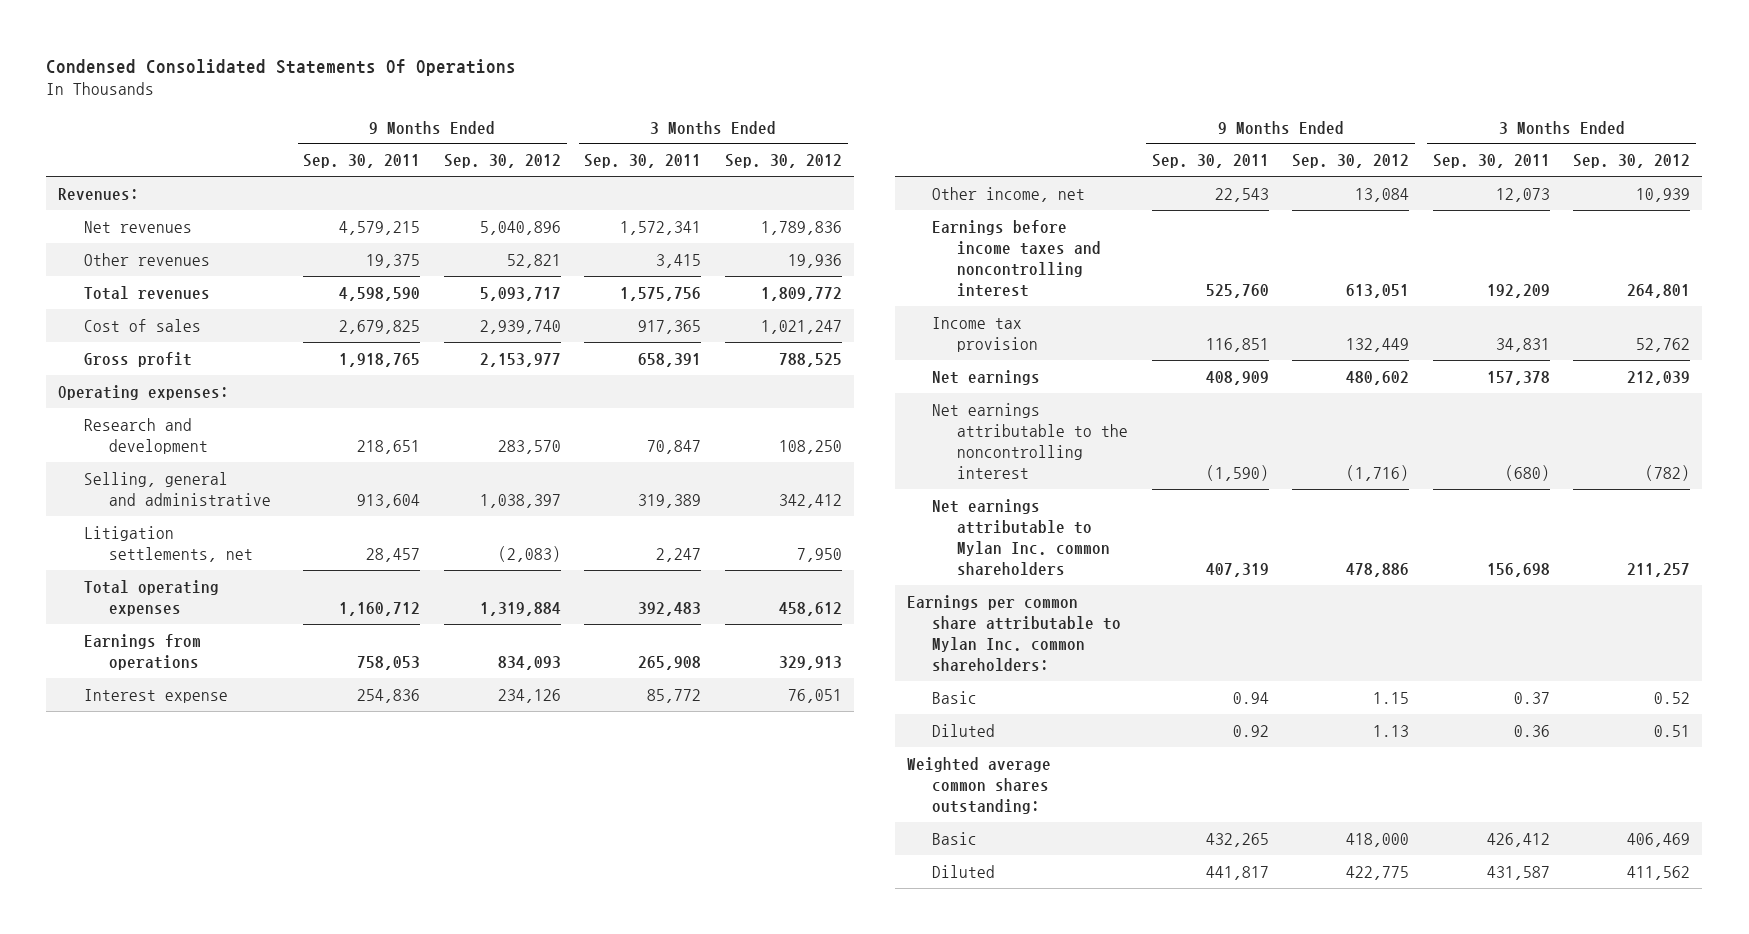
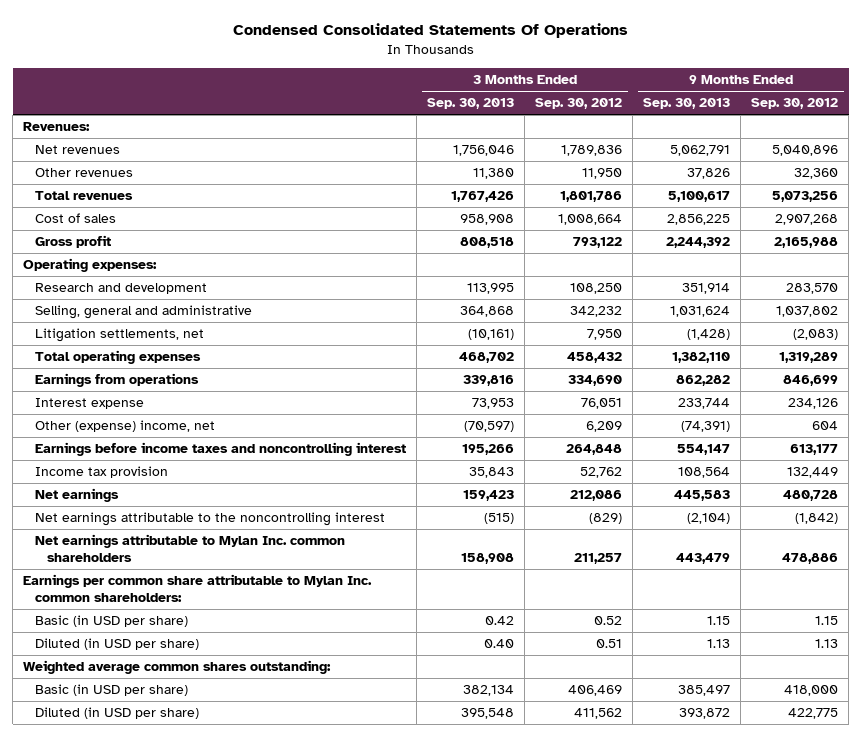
[303,154,421,169] Sep. 30, 2011 -> none
[584,154,702,169] Sep. 30, 2011 -> none
none -> [427,98,515,110] Sep. 30, 2013
none -> [643,98,731,110] Sep. 30, 2013
[506,253,561,268] 52,821 -> [794,168,839,180] 32,360
[787,253,842,268] 19,936 -> [582,168,623,180] 11,950
[479,286,561,301] 5,093,717 -> [772,191,839,203] 5,073,256
[760,286,842,301] 1,809,772 -> [560,191,623,203] 1,801,786
[479,319,561,334] 2,939,740 -> [775,214,839,226] 2,907,268
[760,319,842,334] 1,021,247 -> [558,214,623,226] 1,008,664
[479,352,561,367] 2,153,977 -> [774,237,839,249] 2,165,988
[778,352,842,367] 788,525 -> [573,237,623,249] 793,122
[479,493,561,508] 1,038,397 -> [776,306,839,318] 1,037,802
[778,493,842,508] 342,412 -> [570,306,623,318] 342,232
[479,601,561,616] 1,319,884 -> [779,352,839,364] 1,319,289
[778,601,842,616] 458,612 -> [567,352,623,364] 458,432
[497,655,561,670] 834,093 -> [783,375,839,387] 846,699
[778,655,842,670] 329,913 -> [568,375,623,387] 334,690
[932,186,1086,202] Other income, net -> [35,420,216,433] Other (expense) income, net
[1355,187,1410,202] 13,084 -> [812,421,839,431] 604
[1636,187,1691,202] 10,939 -> [586,421,623,433] 6,209
[1346,283,1410,298] 613,051 -> [790,444,839,456] 613,177
[1627,283,1691,298] 264,801 -> [566,444,623,456] 264,848
[1346,370,1410,385] 480,602 -> [783,490,839,502] 480,728
[1627,370,1691,385] 212,039 -> [570,490,623,502] 212,086
[1346,464,1410,481] (1,716) -> [795,513,839,525] (1,842)
[1645,464,1691,481] (782) -> [589,513,623,525] (829)
[932,690,978,704] Basic -> [35,615,189,628] Basic (in USD per share)
[932,723,996,737] Diluted -> [35,638,200,651] Diluted (in USD per share)
[932,831,978,845] Basic -> [35,684,189,697] Basic (in USD per share)
[932,864,996,878] Diluted -> [35,707,200,720] Diluted (in USD per share)

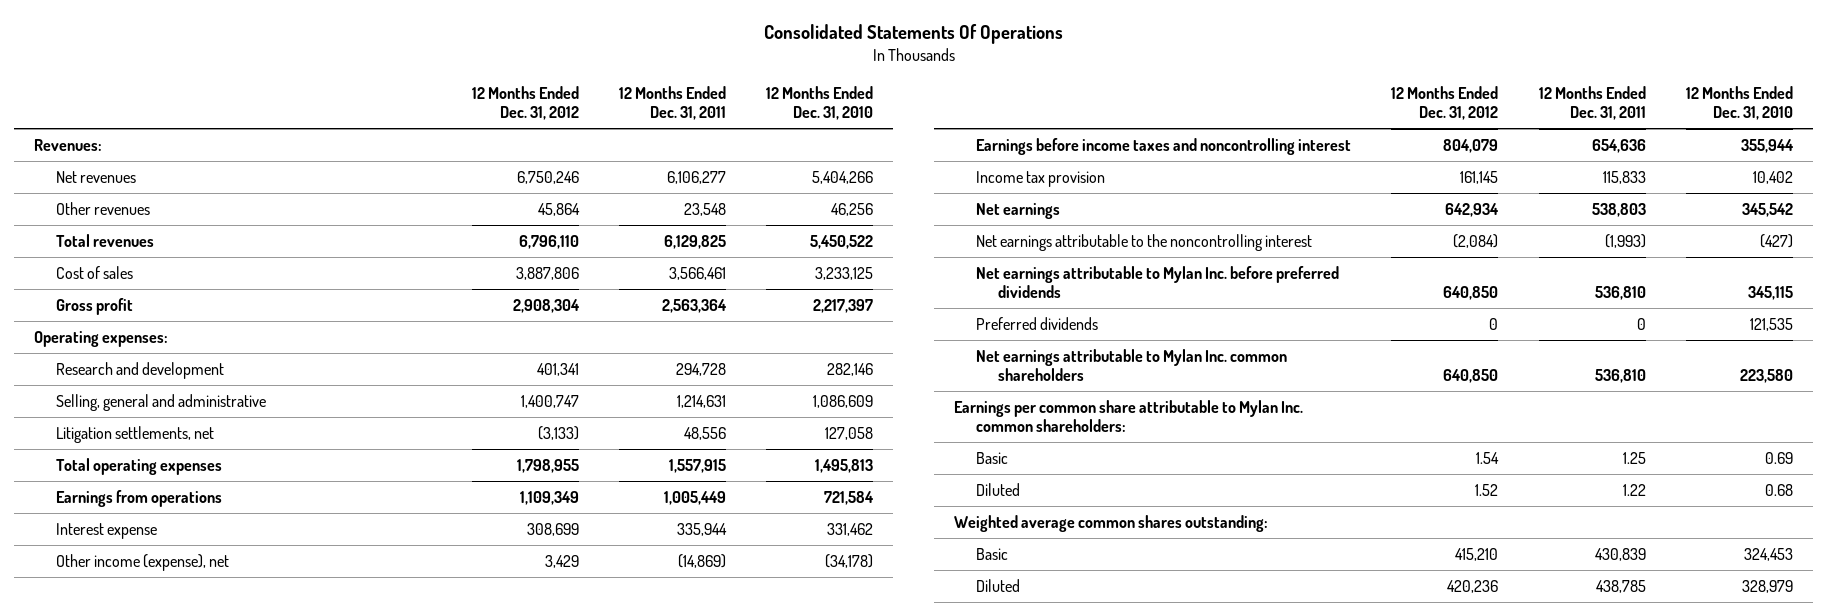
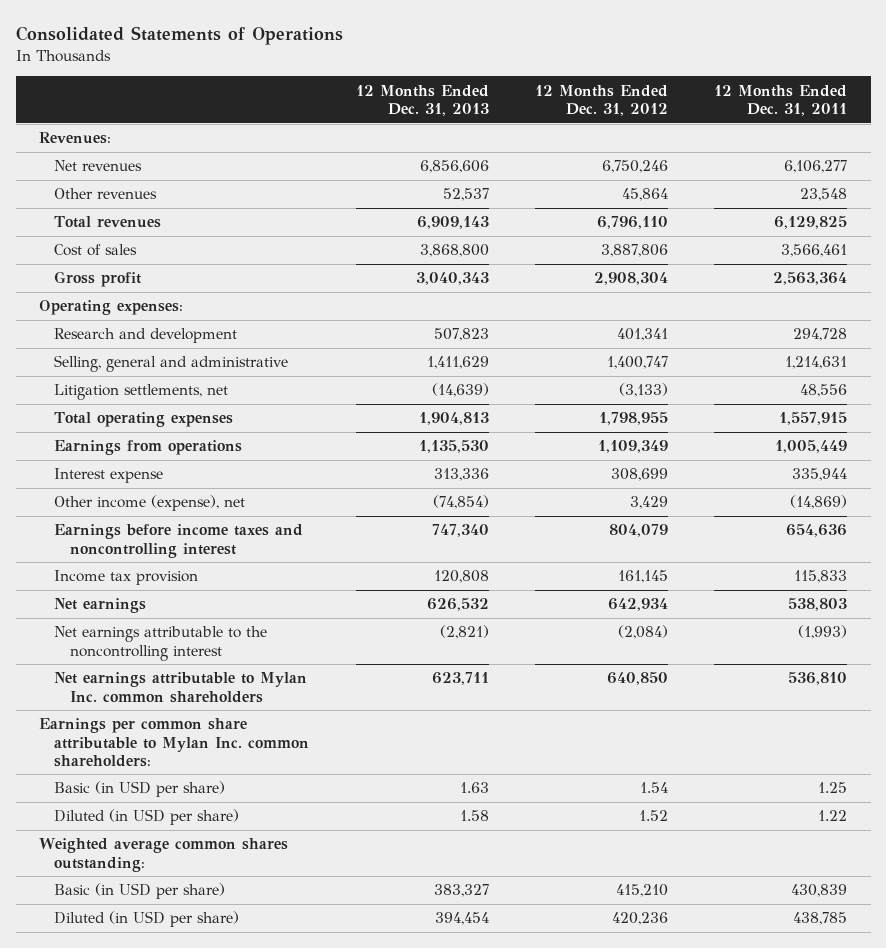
[763,24,1063,45] Consolidated Statements Of Operations -> [15,25,343,45] Consolidated Statements of Operations
[766,86,874,121] 12 Months Ended Dec. 31, 2010 -> none
none -> [355,84,489,116] 12 Months Ended Dec. 31, 2013
[976,265,1340,299] Net earnings attributable to Mylan Inc. before preferred dividends -> none
[976,316,1099,330] Preferred dividends -> none
[976,451,1009,464] Basic -> [54,781,226,798] Basic (in USD per share)
[976,482,1021,496] Diluted -> [54,809,240,826] Diluted (in USD per share)
[976,547,1009,560] Basic -> [54,883,226,900] Basic (in USD per share)
[976,578,1021,592] Diluted -> [54,911,240,928] Diluted (in USD per share)

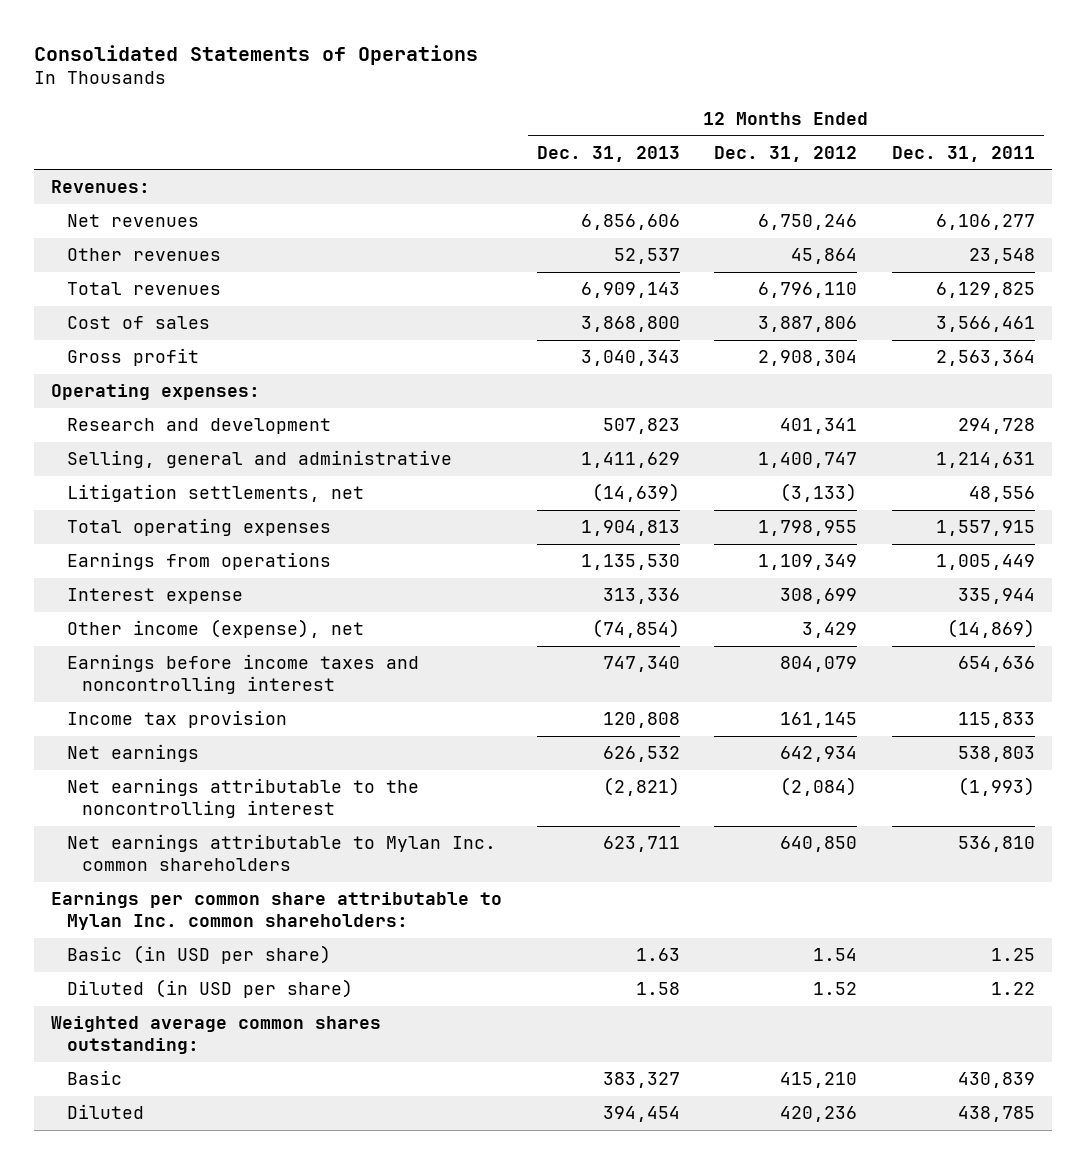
[54,883,226,900] Basic (in USD per share) -> [66,1070,122,1086] Basic
[54,911,240,928] Diluted (in USD per share) -> [66,1104,144,1120] Diluted

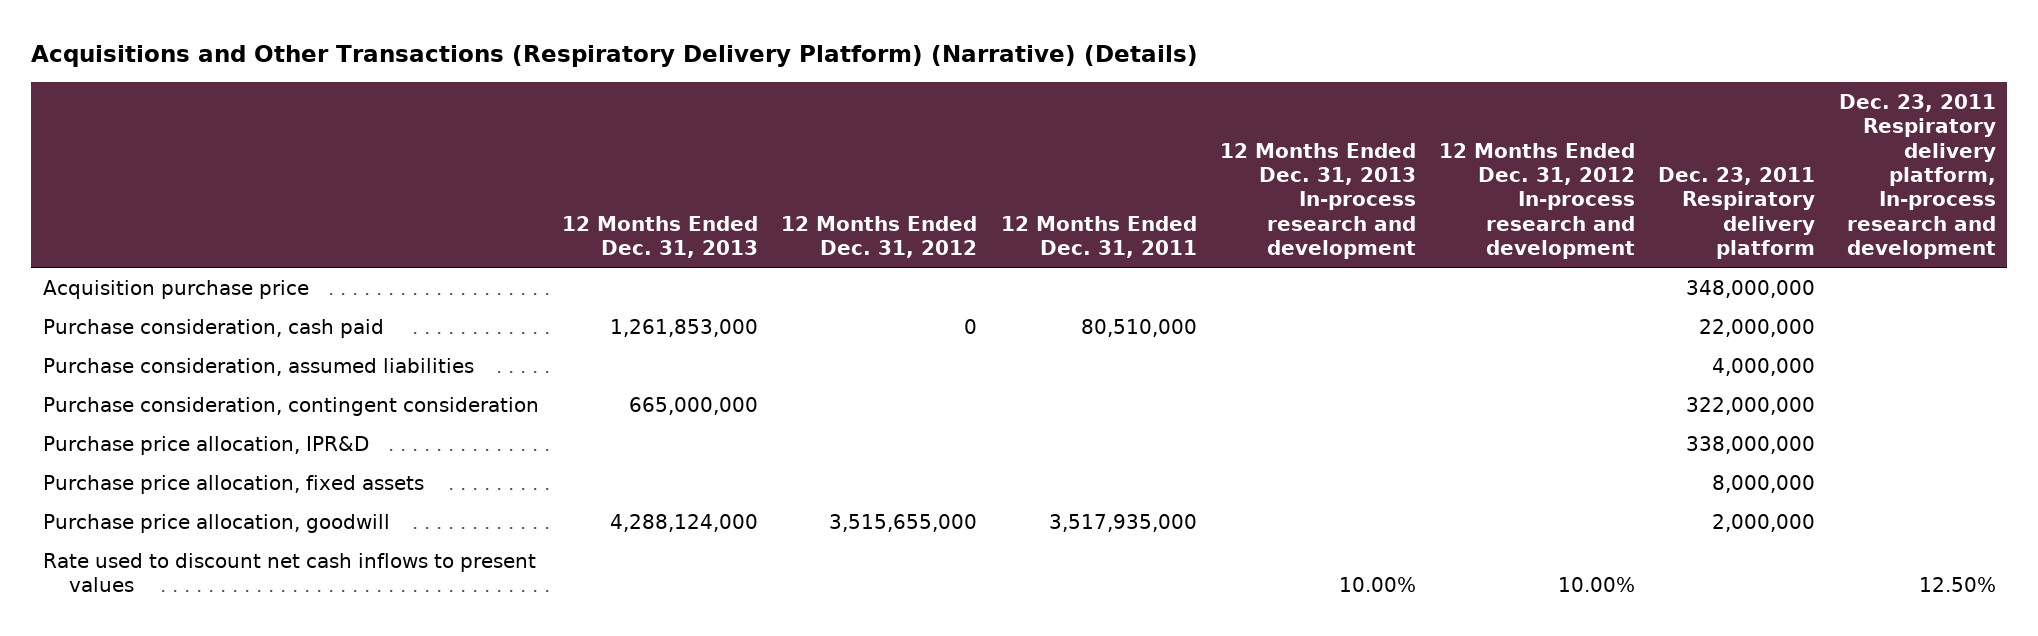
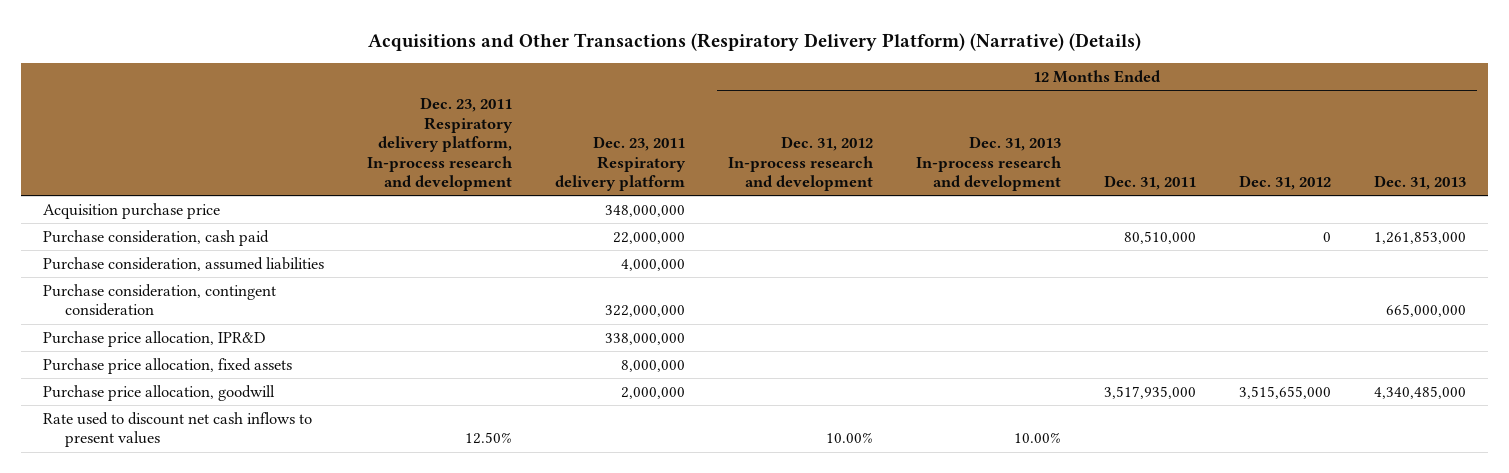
[609,513,758,532] 4,288,124,000 -> [1374,385,1467,399] 4,340,485,000

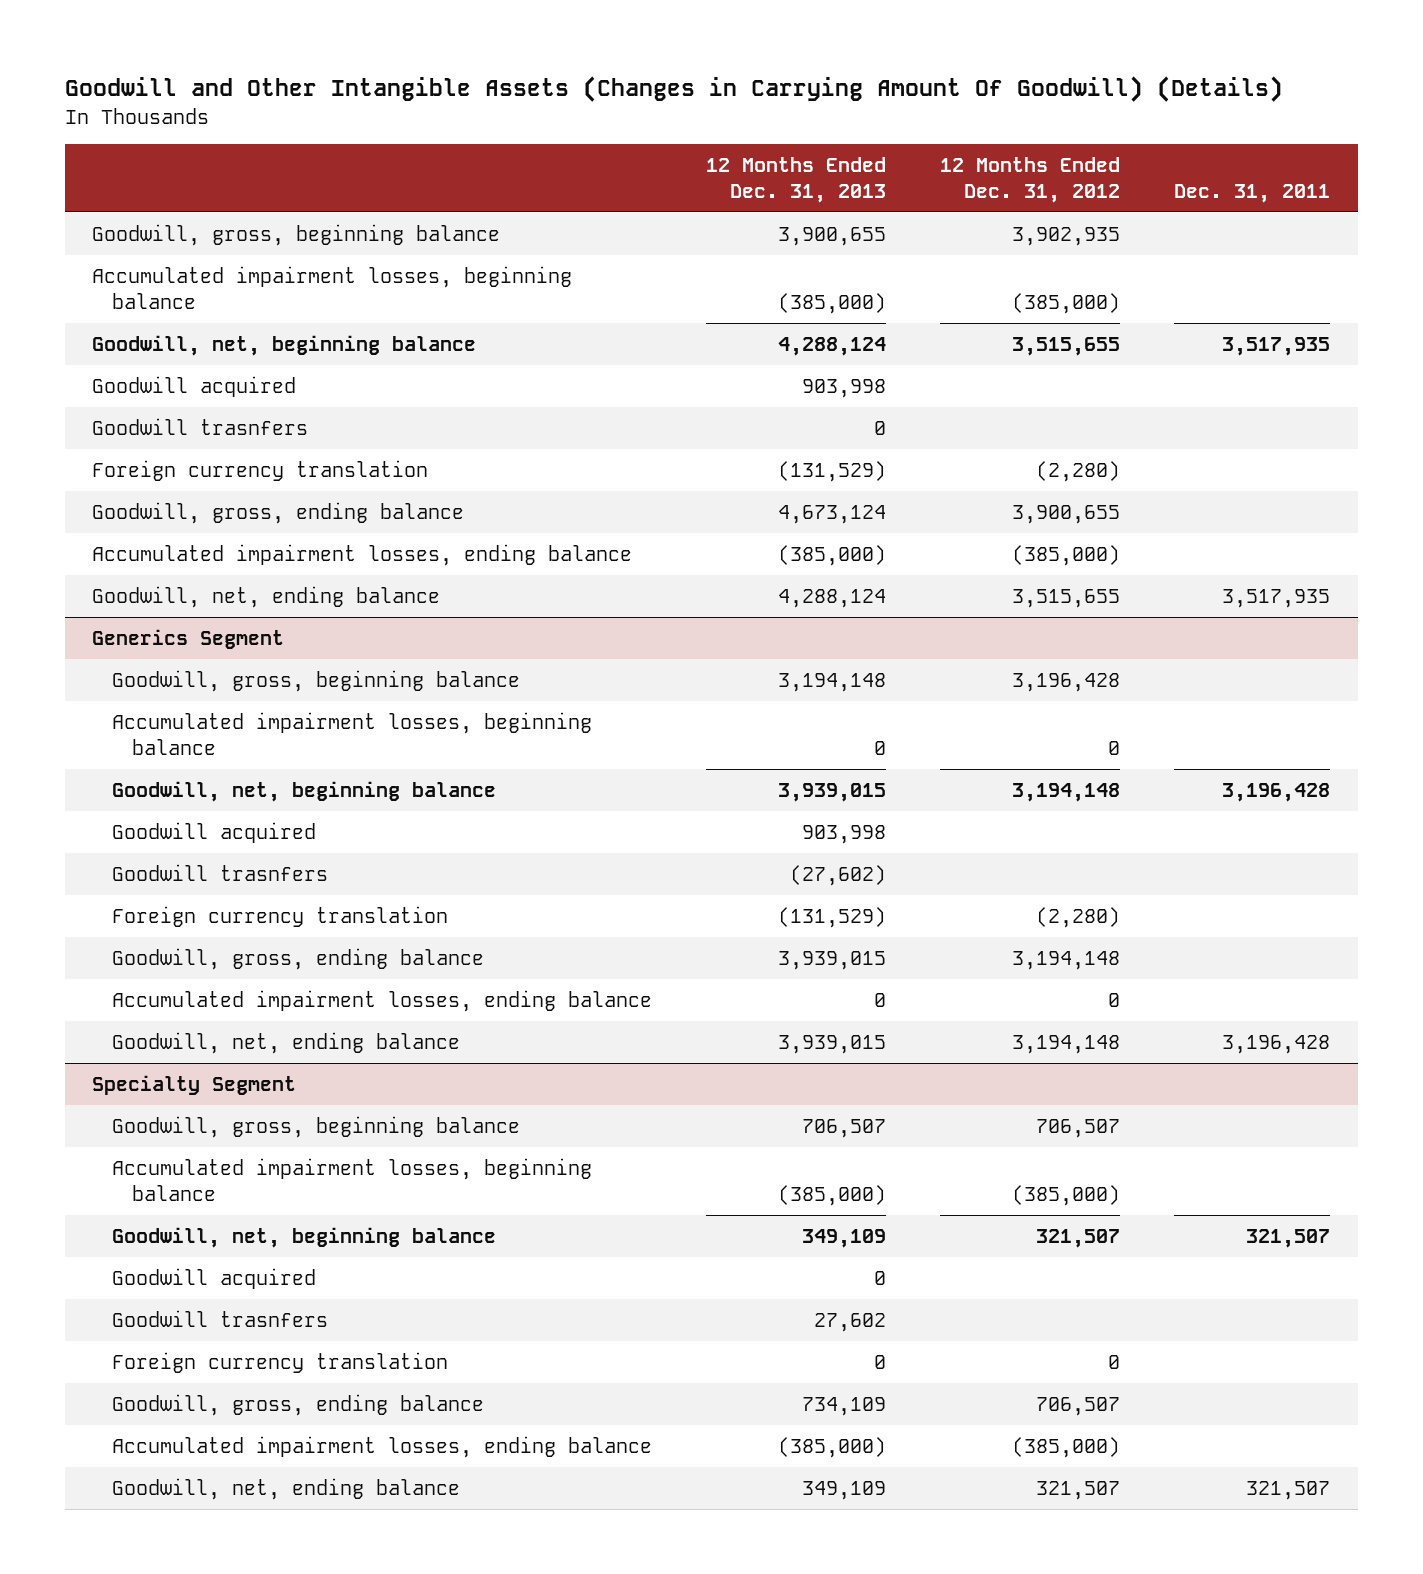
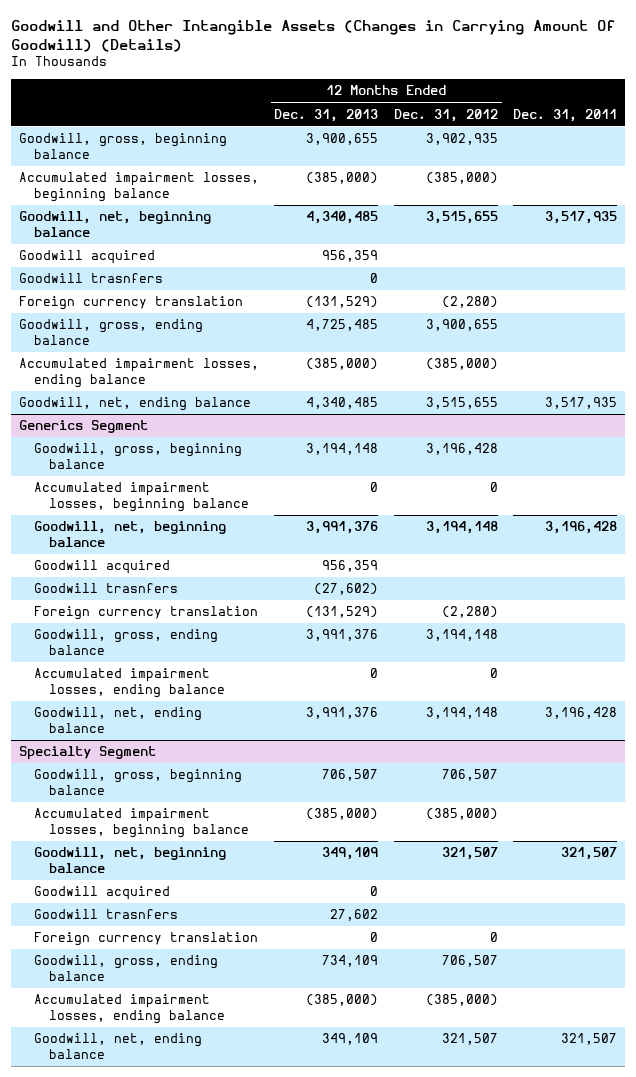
[778,337,887,357] 4,288,124 -> [306,211,379,225] 4,340,485
[802,379,887,399] 903,998 -> [322,250,379,263] 956,359
[778,505,887,525] 4,673,124 -> [306,319,379,332] 4,725,485
[778,589,887,609] 4,288,124 -> [306,397,379,410] 4,340,485
[778,783,887,803] 3,939,015 -> [306,521,379,535] 3,991,376
[802,825,887,845] 903,998 -> [322,560,379,573] 956,359
[778,951,887,971] 3,939,015 -> [306,629,379,642] 3,991,376
[778,1035,887,1055] 3,939,015 -> [306,707,379,720] 3,991,376

